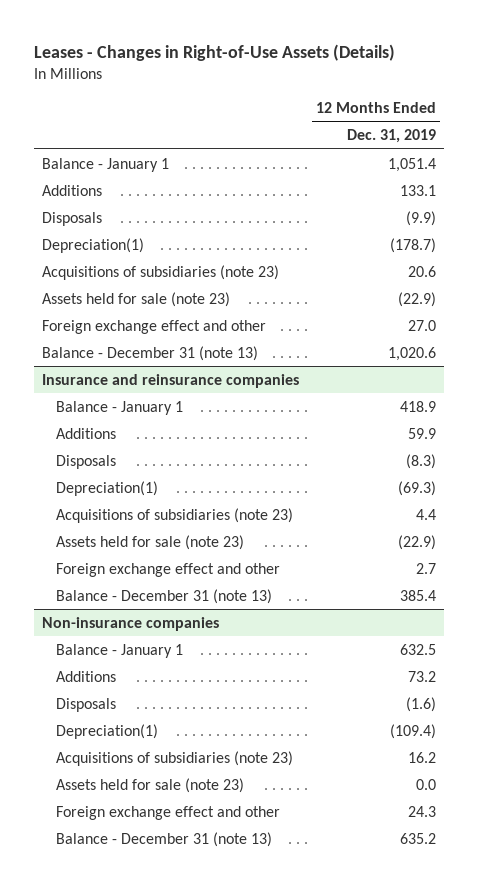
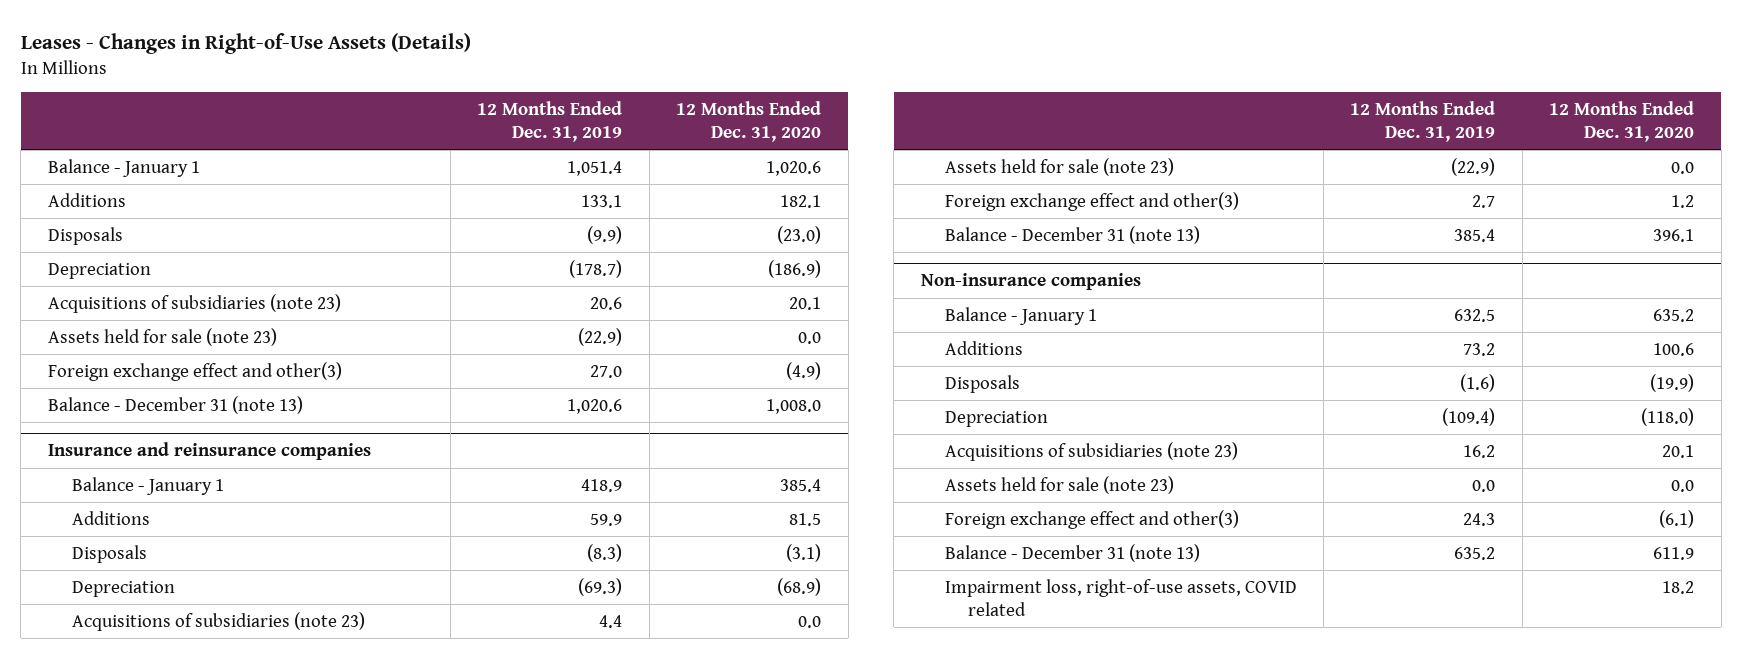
none -> [676,100,822,142] 12 Months Ended Dec. 31, 2020
[42,237,145,253] Depreciation(1) -> [47,262,151,279] Depreciation
[42,319,267,334] Foreign exchange effect and other -> [47,361,342,381] Foreign exchange effect and other(3)
[56,480,159,496] Depreciation(1) -> [71,580,175,597] Depreciation
[56,562,281,577] Foreign exchange effect and other -> [944,191,1239,211] Foreign exchange effect and other(3)
[56,723,159,739] Depreciation(1) -> [944,410,1048,427] Depreciation
[56,805,281,820] Foreign exchange effect and other -> [944,509,1239,529] Foreign exchange effect and other(3)
none -> [944,578,1297,616] Impairment loss, right-of-use assets, COVID related

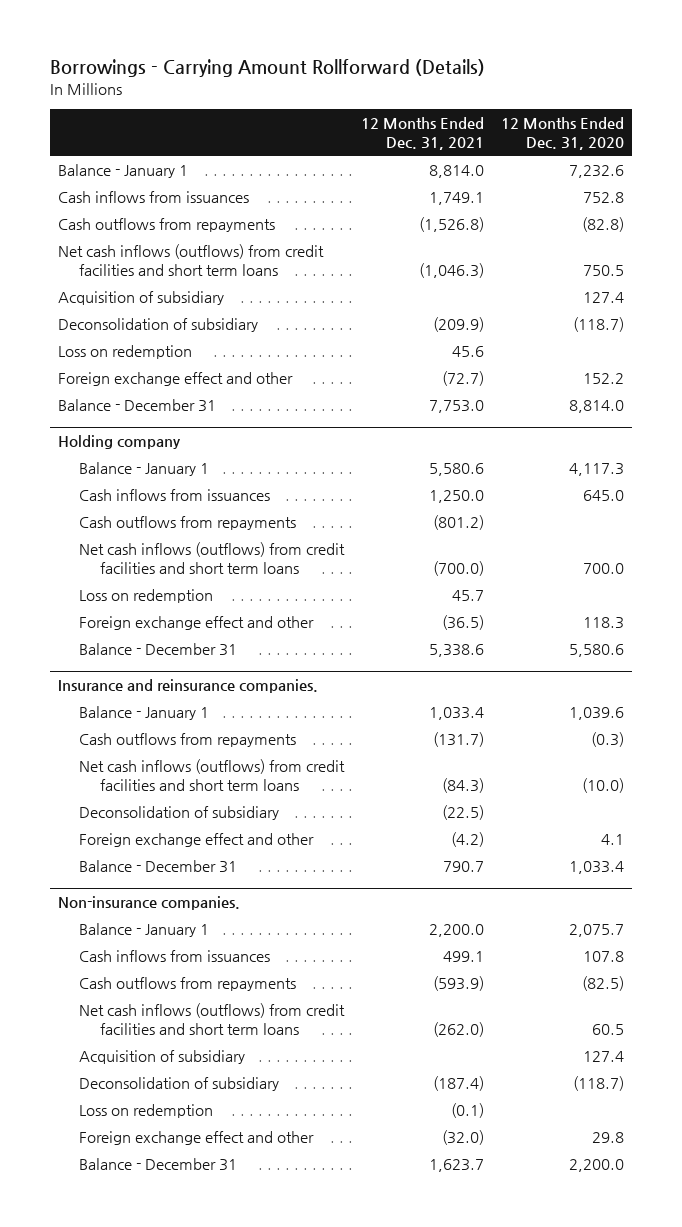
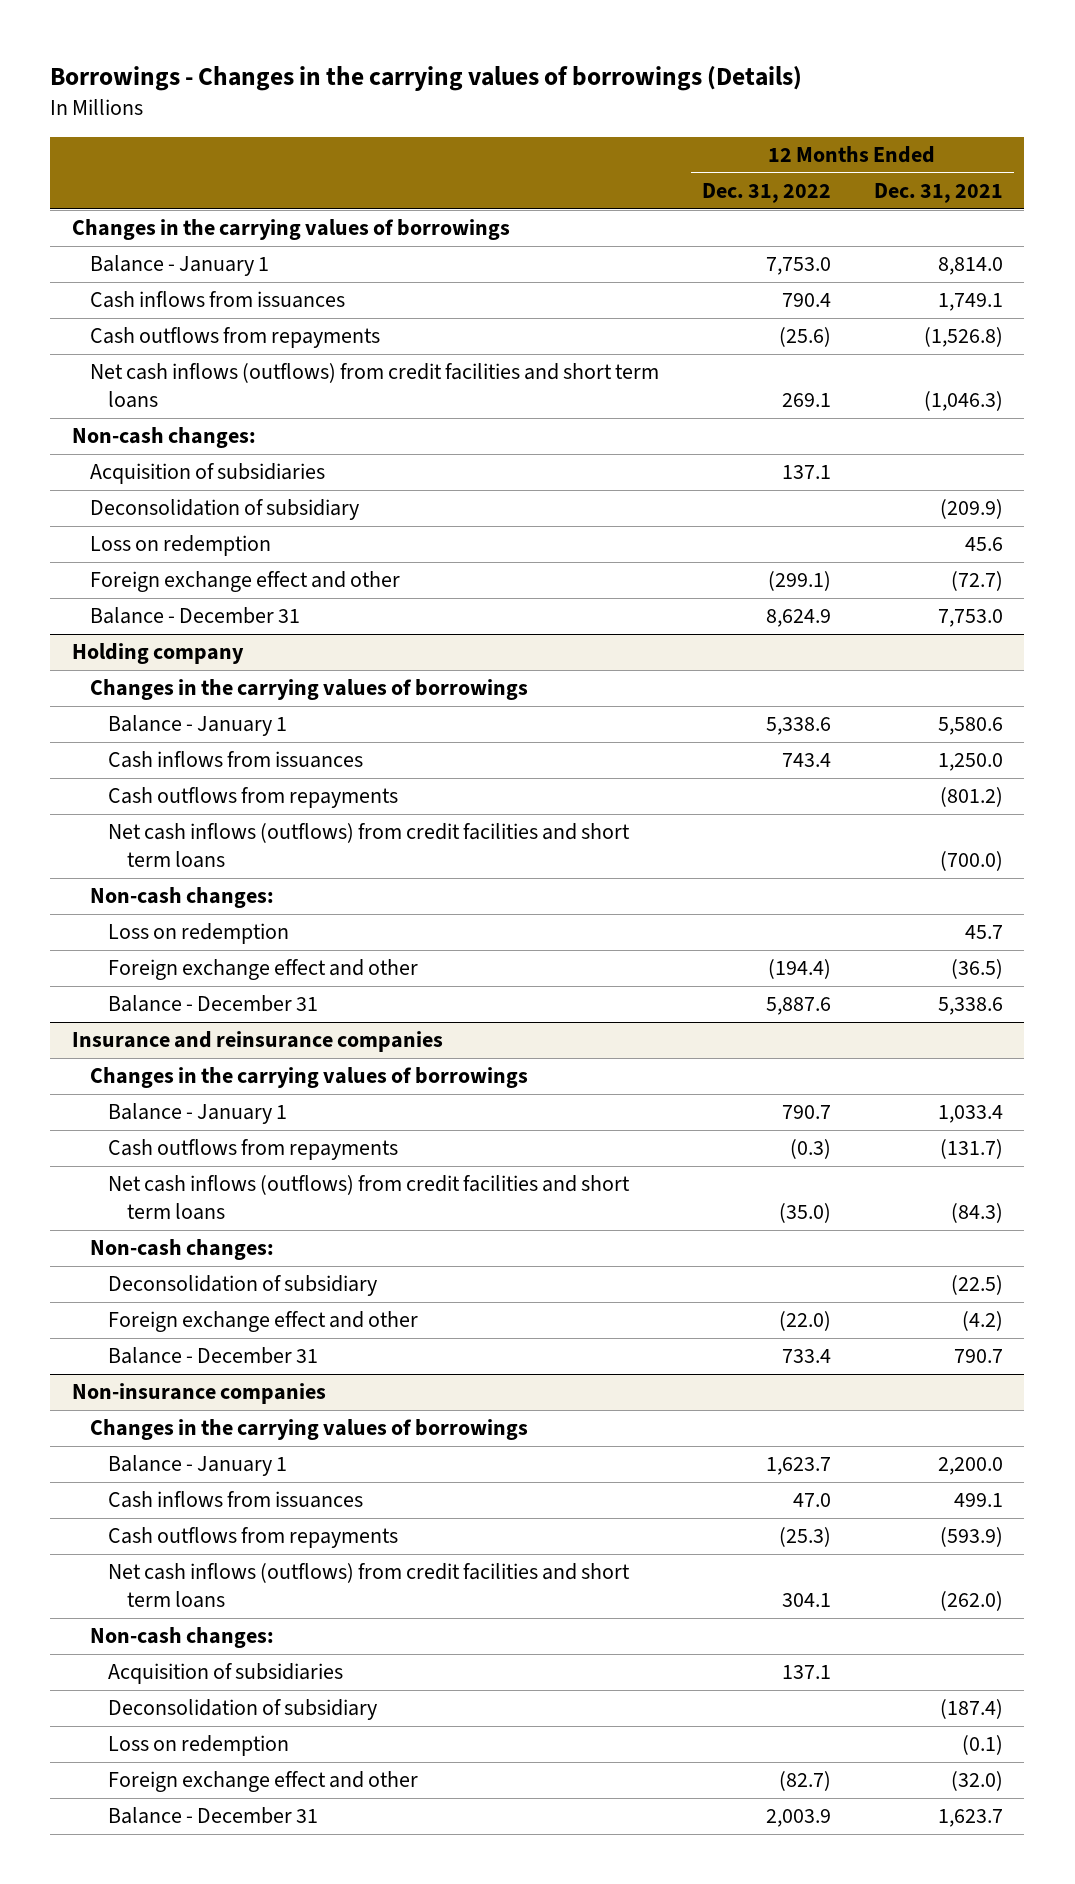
[49,59,485,78] Borrowings - Carrying Amount Rollforward (Details) -> [50,65,803,91] Borrowings - Changes in the carrying values of borrowings (Details)
[500,116,624,151] 12 Months Ended Dec. 31, 2020 -> none
none -> [701,182,831,203] Dec. 31, 2022
none -> [71,219,510,241] Changes in the carrying values of borrowings
none -> [71,427,256,449] Non-cash changes:
[58,290,225,305] Acquisition of subsidiary -> [90,463,326,485] Acquisition of subsidiaries
none -> [90,679,529,701] Changes in the carrying values of borrowings
none -> [90,887,275,909] Non-cash changes:
[58,679,319,694] Insurance and reinsurance companies. -> [71,1031,443,1053] Insurance and reinsurance companies
none -> [90,1067,529,1089] Changes in the carrying values of borrowings
none -> [90,1239,275,1261] Non-cash changes:
[58,896,241,911] Non-insurance companies. -> [71,1383,326,1405] Non-insurance companies
none -> [90,1419,529,1441] Changes in the carrying values of borrowings
none -> [90,1627,275,1649] Non-cash changes:
[79,1049,246,1064] Acquisition of subsidiary -> [108,1663,344,1685] Acquisition of subsidiaries

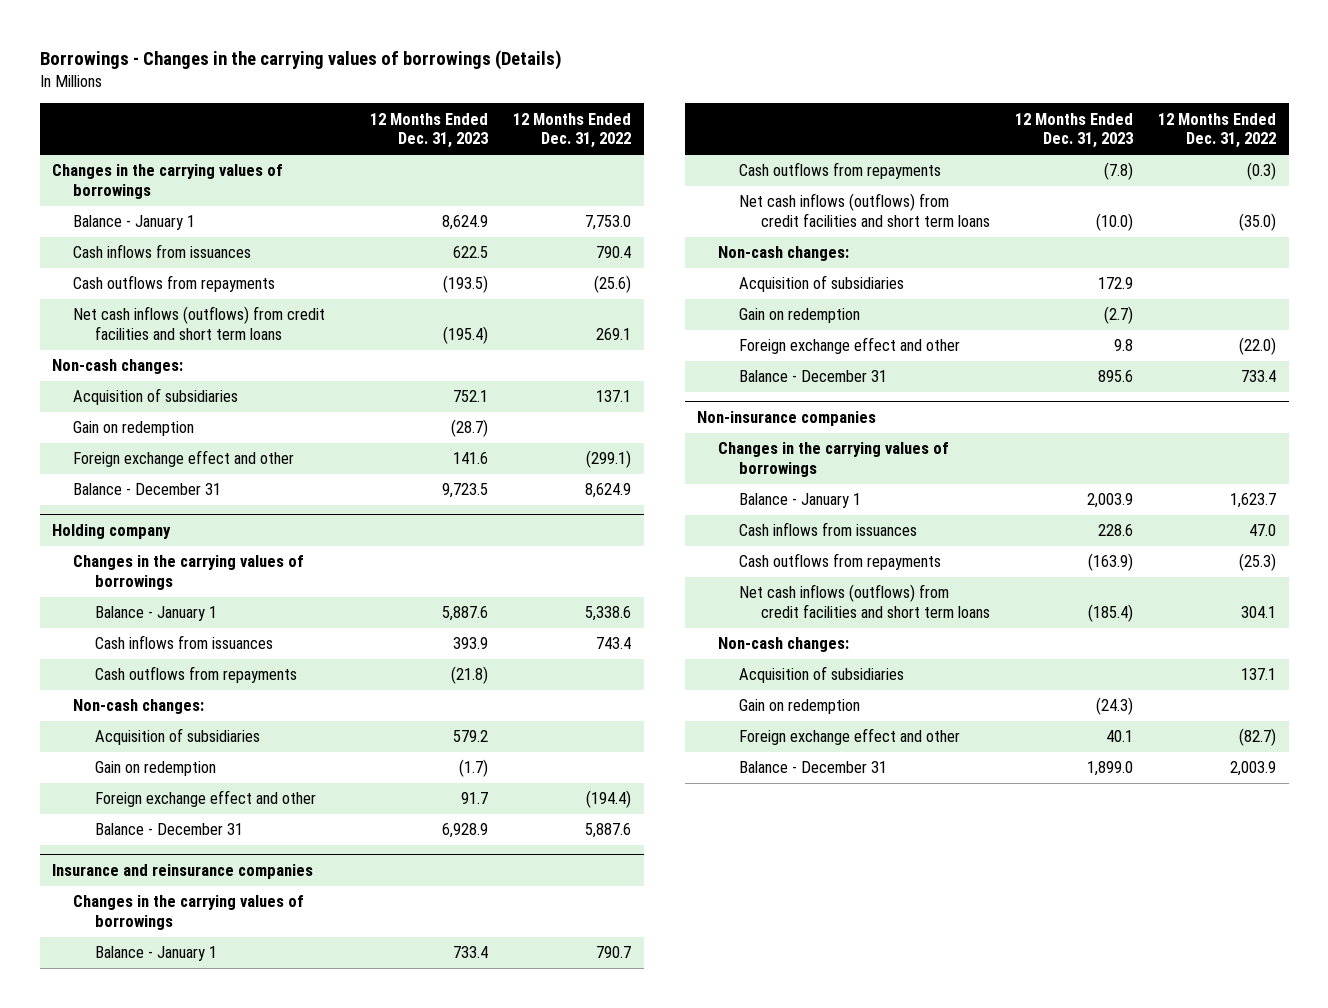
[873,182,1003,203] Dec. 31, 2021 -> none
none -> [369,112,488,149] 12 Months Ended Dec. 31, 2023
[90,499,360,521] Deconsolidation of subsidiary -> none
[90,535,272,557] Loss on redemption -> [73,421,195,437] Gain on redemption
[108,823,631,869] Net cash inflows (outflows) from credit facilities and short term loans -> none
none -> [94,728,260,746] Acquisition of subsidiaries
[108,923,290,945] Loss on redemption -> [94,761,216,777] Gain on redemption
[108,1275,378,1297] Deconsolidation of subsidiary -> none
none -> [739,275,905,293] Acquisition of subsidiaries
none -> [739,308,861,324] Gain on redemption
[108,1699,378,1721] Deconsolidation of subsidiary -> none
[108,1735,290,1757] Loss on redemption -> [739,699,861,715] Gain on redemption

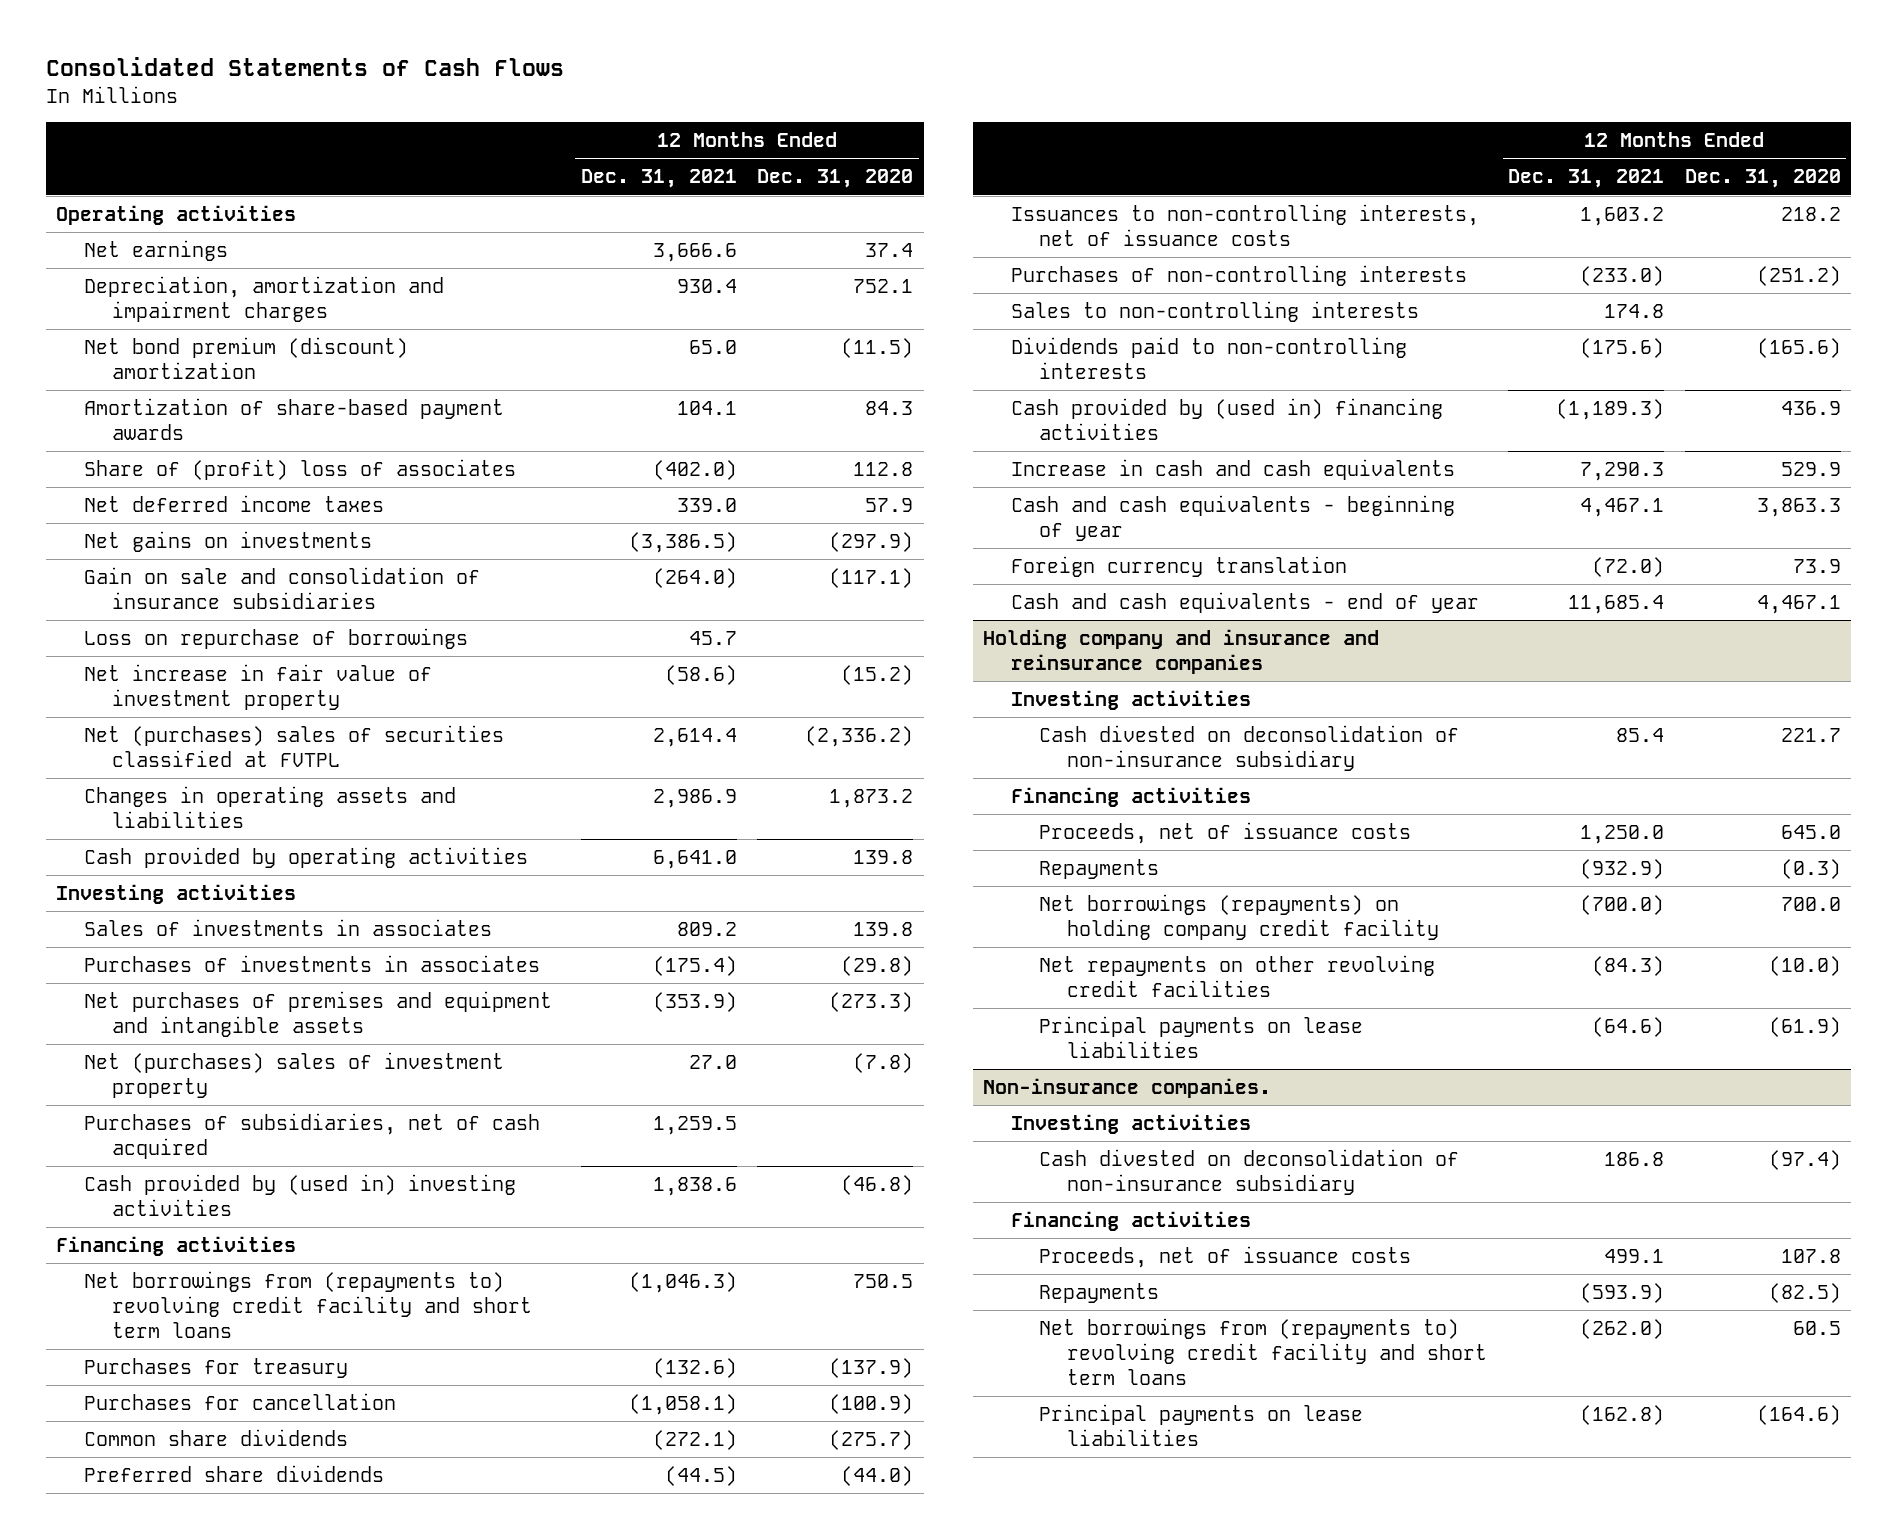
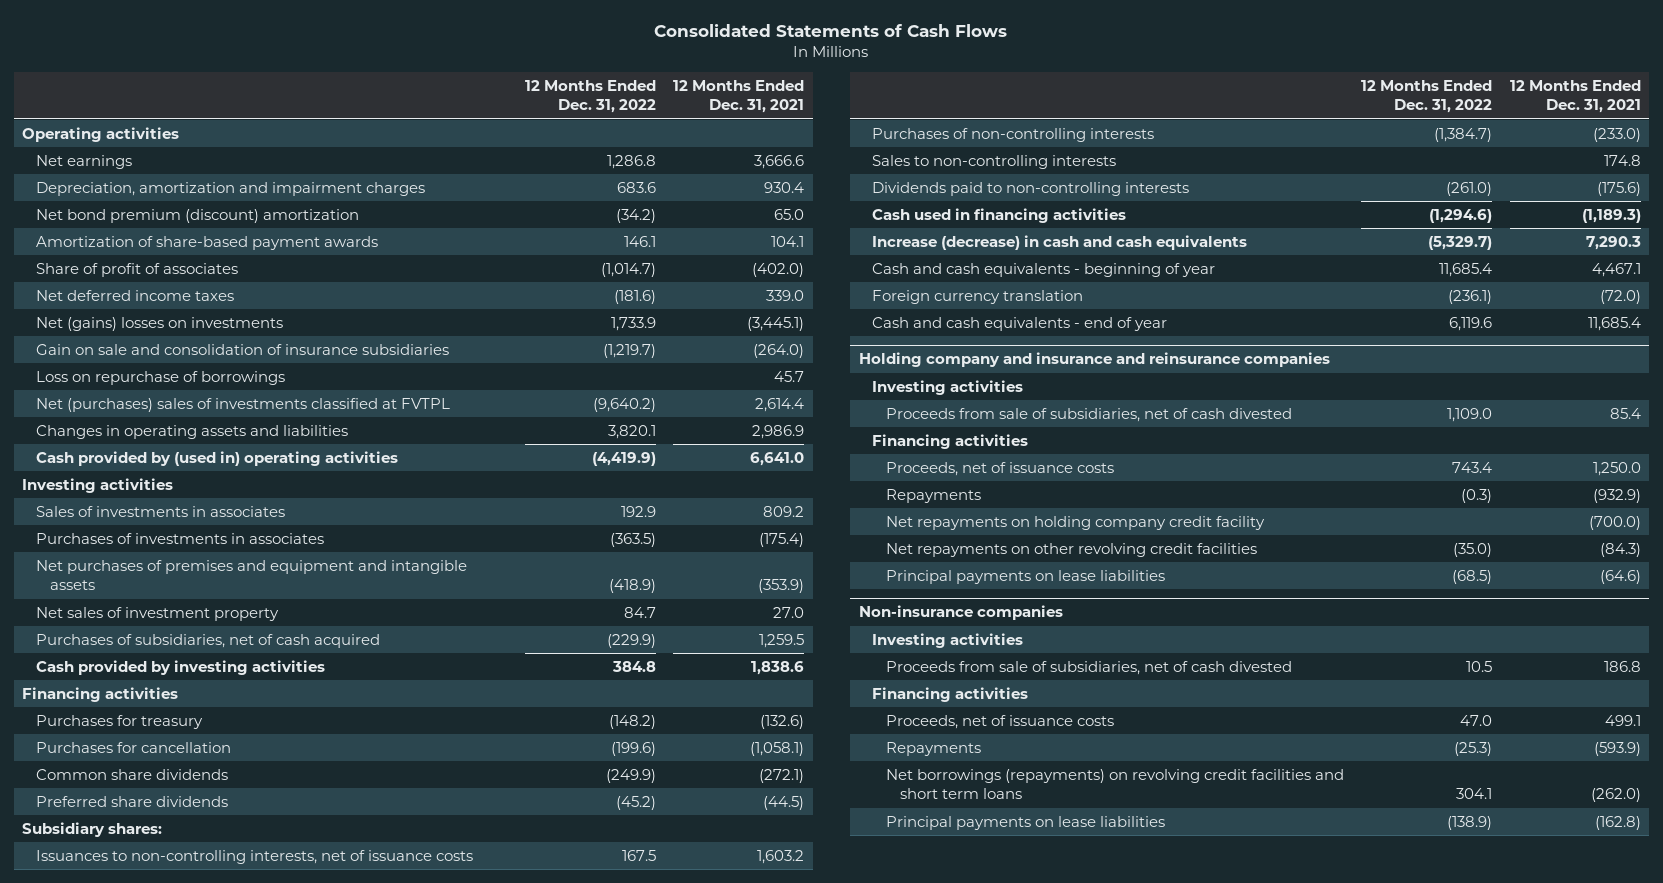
[757,169,914,189] Dec. 31, 2020 -> none
none -> [524,79,656,114] 12 Months Ended Dec. 31, 2022
[83,458,516,480] Share of (profit) loss of associates -> [35,262,238,277] Share of profit of associates
[83,530,372,552] Net gains on investments -> [35,316,283,331] Net (gains) losses on investments
[628,531,737,553] (3,386.5) -> [747,316,805,331] (3,445.1)
[83,663,432,711] Net increase in fair value of investment property -> none
[83,724,504,768] Net (purchases) sales of securities classified at FVTPL -> [35,397,450,412] Net (purchases) sales of investments classified at FVTPL
[83,846,528,868] Cash provided by operating activities -> [35,450,398,466] Cash provided by (used in) operating activities
[83,1051,504,1099] Net (purchases) sales of investment property -> [35,606,279,621] Net sales of investment property
[83,1173,516,1217] Cash provided by (used in) investing activities -> [35,659,325,675] Cash provided by investing activities
[83,1270,532,1339] Net borrowings from (repayments to) revolving credit facility and short term loans -> none
none -> [22,821,163,837] Subsidiary shares:
[1011,397,1444,441] Cash provided by (used in) financing activities -> [872,207,1127,223] Cash used in financing activities
[1011,458,1456,480] Increase in cash and cash equivalents -> [872,234,1248,250] Increase (decrease) in cash and cash equivalents
[1039,724,1460,772] Cash divested on deconsolidation of non-insurance subsidiary -> [885,407,1292,422] Proceeds from sale of subsidiaries, net of cash divested
[1039,893,1439,941] Net borrowings (repayments) on holding company credit facility -> [885,515,1265,530] Net repayments on holding company credit facility
[983,1077,1272,1098] Non-insurance companies. -> [858,605,1063,621] Non-insurance companies
[1039,1148,1460,1196] Cash divested on deconsolidation of non-insurance subsidiary -> [885,660,1292,675] Proceeds from sale of subsidiaries, net of cash divested
[1039,1317,1487,1386] Net borrowings from (repayments to) revolving credit facility and short term loans -> [885,768,1344,800] Net borrowings (repayments) on revolving credit facilities and short term loans

